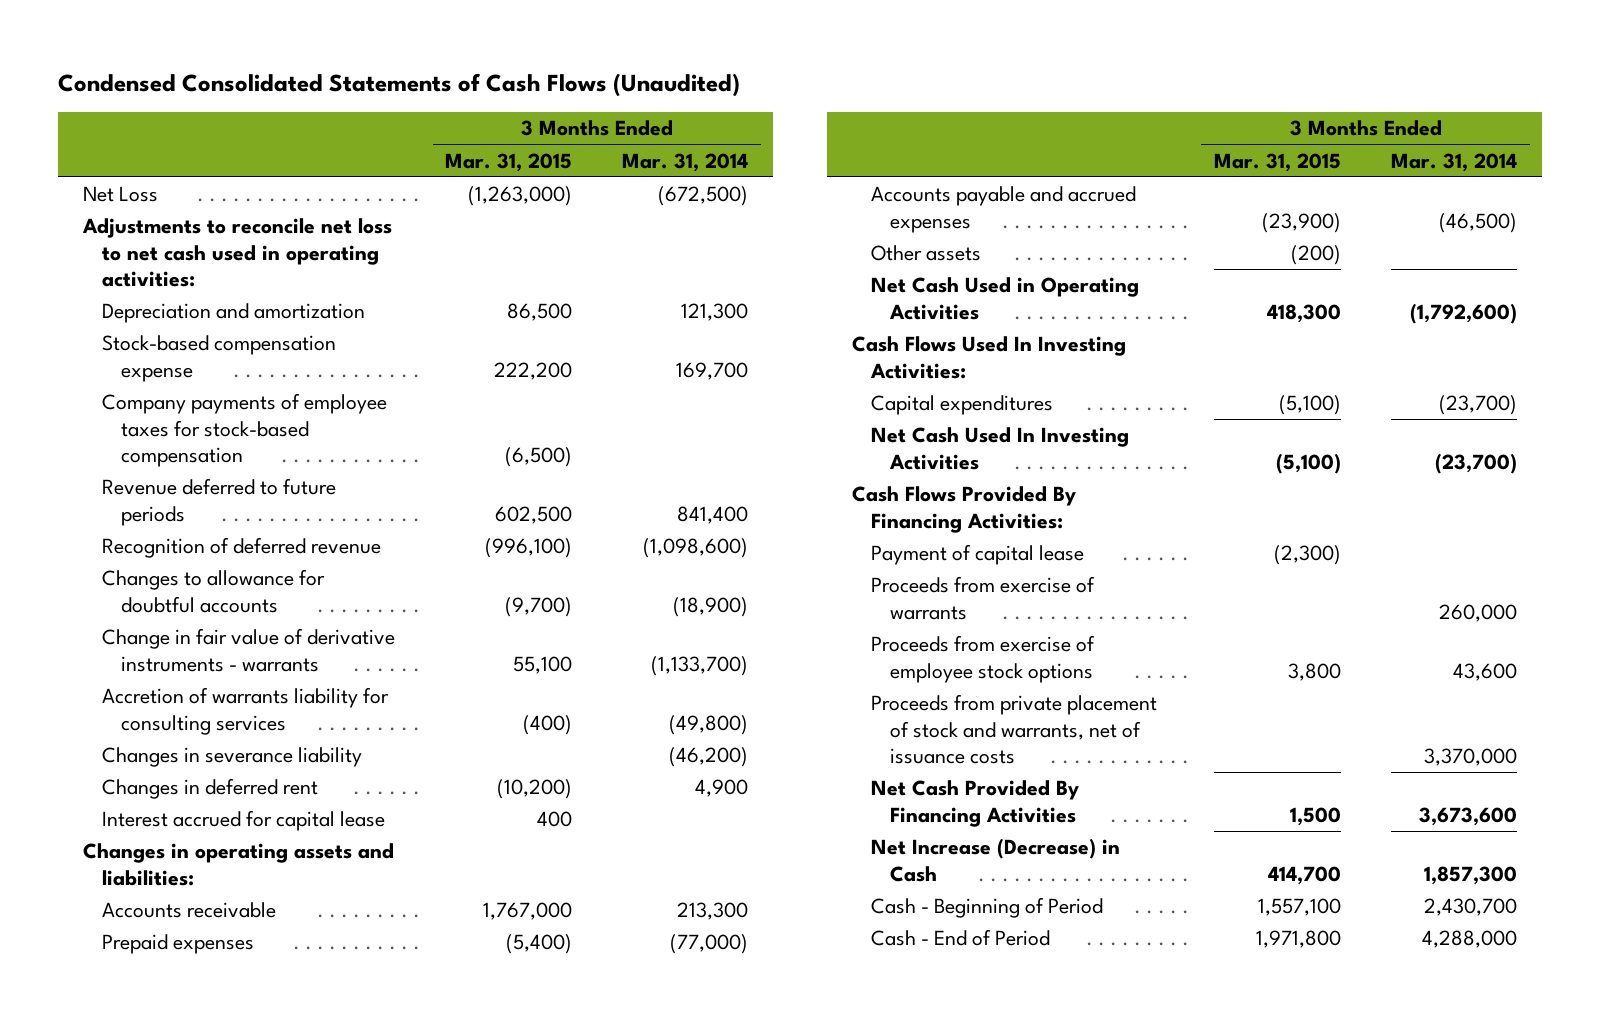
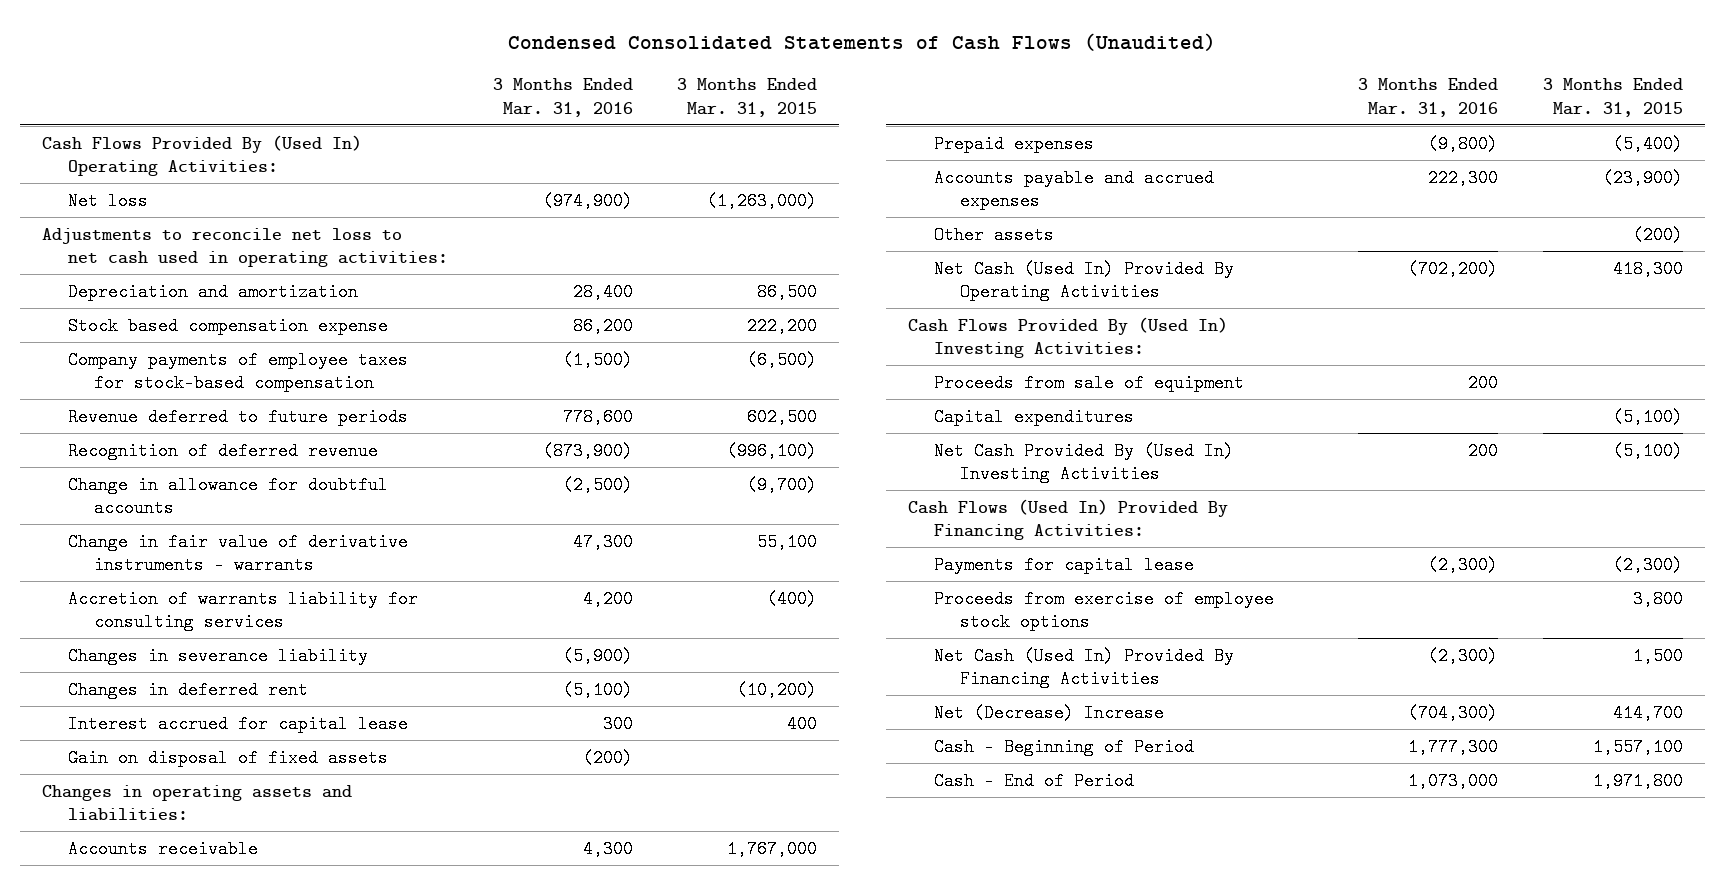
[622,152,749,172] Mar. 31, 2014 -> none
none -> [492,78,633,117] 3 Months Ended Mar. 31, 2016
none -> [42,134,363,176] Cash Flows Provided By (Used In) Operating Activities:
[82,186,158,203] Net Loss -> [68,191,149,210] Net loss
[102,335,337,382] Stock-based compensation expense -> [68,316,389,335] Stock based compensation expense
[102,569,326,613] Changes to allowance for doubtful accounts -> [68,475,389,517] Change in allowance for doubtful accounts
none -> [68,748,389,767] Gain on disposal of fixed assets
[870,277,1139,320] Net Cash Used in Operating Activities -> [933,259,1234,301] Net Cash (Used In) Provided By Operating Activities
[851,336,1126,379] Cash Flows Used In Investing Activities: -> [907,316,1228,358] Cash Flows Provided By (Used In) Investing Activities:
none -> [933,373,1244,392] Proceeds from sale of equipment
[870,576,1095,620] Proceeds from exercise of warrants -> none
[870,427,1129,470] Net Cash Used In Investing Activities -> [933,441,1234,483] Net Cash Provided By (Used In) Investing Activities
[851,486,1076,533] Cash Flows Provided By Financing Activities: -> [907,498,1228,540] Cash Flows (Used In) Provided By Financing Activities:
[870,544,1084,566] Payment of capital lease -> [933,555,1194,574] Payments for capital lease
[870,694,1157,765] Proceeds from private placement of stock and warrants, net of issuance costs -> none
[870,780,1079,827] Net Cash Provided By Financing Activities -> [933,646,1234,688] Net Cash (Used In) Provided By Financing Activities
[870,838,1120,882] Net Increase (Decrease) in Cash -> [933,703,1164,722] Net (Decrease) Increase

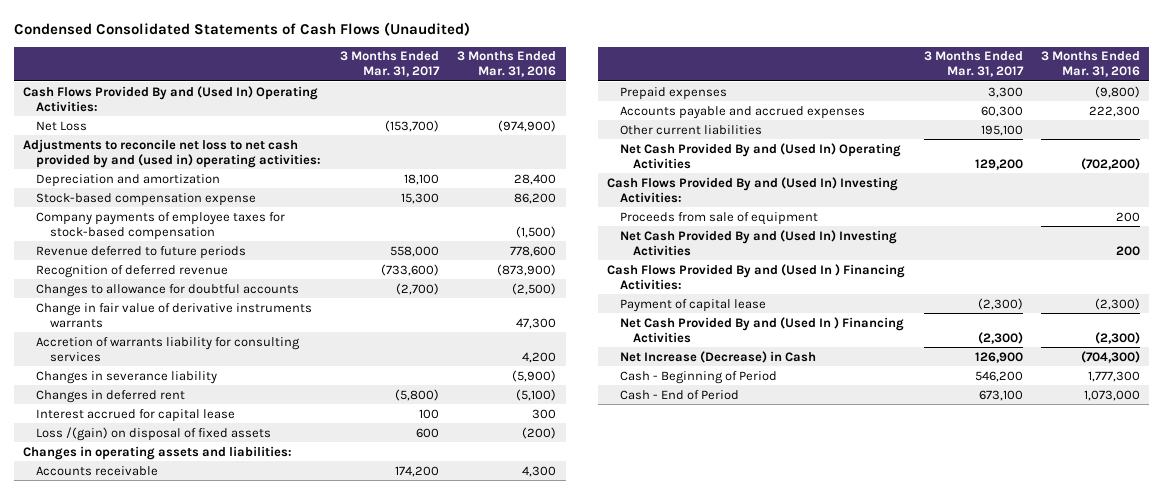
[677,78,818,117] 3 Months Ended Mar. 31, 2015 -> none
none -> [339,51,440,78] 3 Months Ended Mar. 31, 2017
[42,134,363,176] Cash Flows Provided By (Used In) Operating Activities: -> [23,85,319,112] Cash Flows Provided By and (Used In) Operating Activities:
[68,191,149,210] Net loss -> [36,120,88,131] Net Loss
[42,227,449,267] Adjustments to reconcile net loss to net cash used in operating activities: -> [23,138,322,168] Adjustments to reconcile net loss to net cash provided by and (used in) operating activities:
[68,316,389,335] Stock based compensation expense -> [36,192,257,206] Stock-based compensation expense
[68,475,389,517] Change in allowance for doubtful accounts -> [36,283,300,297] Changes to allowance for doubtful accounts
[68,532,409,574] Change in fair value of derivative instruments - warrants -> [36,302,313,328] Change in fair value of derivative instruments warrants
[68,748,389,767] Gain on disposal of fixed assets -> [36,426,272,441] Loss /(gain) on disposal of fixed assets
[933,225,1054,244] Other assets -> none
none -> [620,124,763,135] Other current liabilities
[933,259,1234,301] Net Cash (Used In) Provided By Operating Activities -> [620,142,902,169] Net Cash Provided By and (Used In) Operating Activities
[907,316,1228,358] Cash Flows Provided By (Used In) Investing Activities: -> [606,176,898,203] Cash Flows Provided By and (Used In) Investing Activities:
[933,407,1134,426] Capital expenditures -> none
[933,589,1274,631] Proceeds from exercise of employee stock options -> none
[933,441,1234,483] Net Cash Provided By (Used In) Investing Activities -> [620,229,898,256] Net Cash Provided By and (Used In) Investing Activities
[907,498,1228,540] Cash Flows (Used In) Provided By Financing Activities: -> [606,263,905,290] Cash Flows Provided By and (Used In ) Financing Activities:
[933,555,1194,574] Payments for capital lease -> [620,298,767,312] Payment of capital lease
[933,646,1234,688] Net Cash (Used In) Provided By Financing Activities -> [620,316,905,343] Net Cash Provided By and (Used In ) Financing Activities
[933,703,1164,722] Net (Decrease) Increase -> [620,350,817,363] Net Increase (Decrease) in Cash

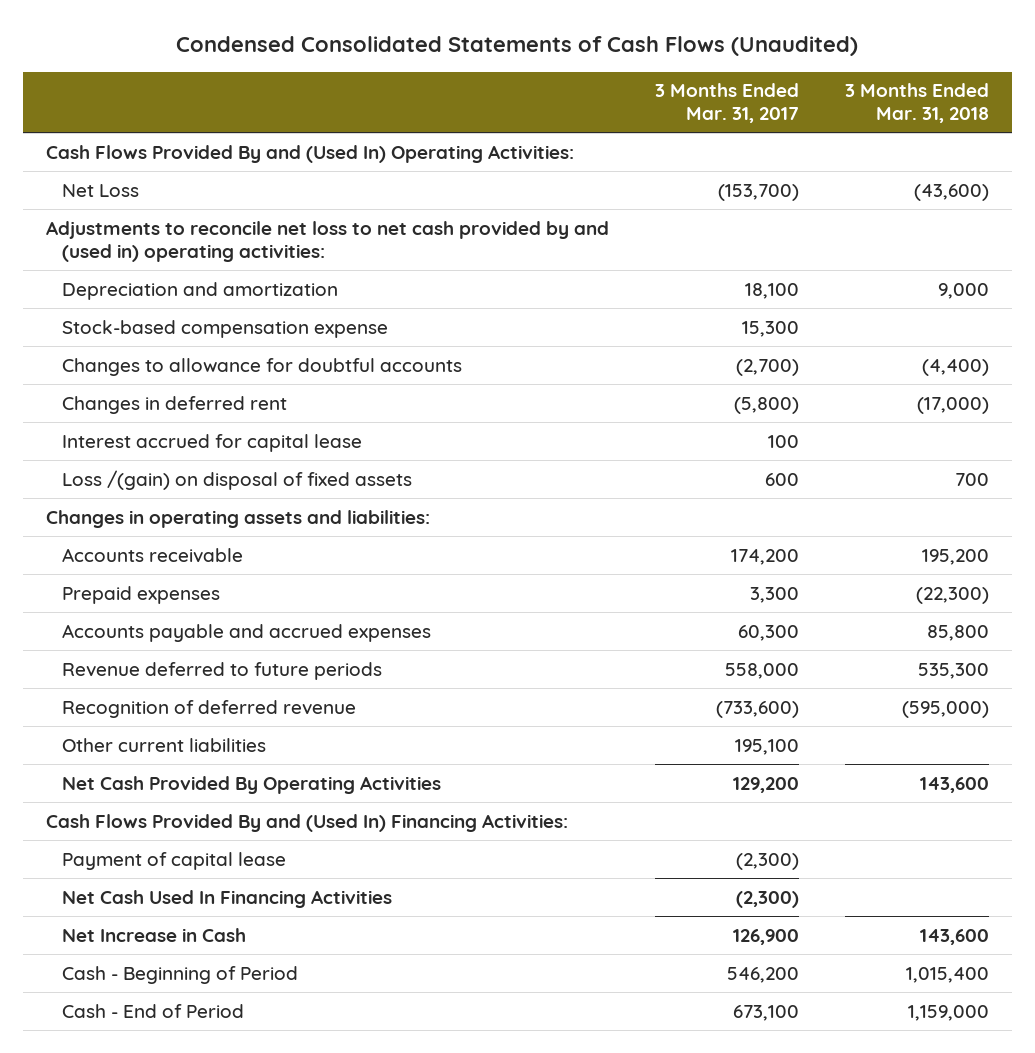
[457,51,557,78] 3 Months Ended Mar. 31, 2016 -> none
none -> [845,83,990,124] 3 Months Ended Mar. 31, 2018
[36,211,286,240] Company payments of employee taxes for stock-based compensation -> none
[36,302,313,328] Change in fair value of derivative instruments warrants -> none
[36,336,301,362] Accretion of warrants liability for consulting services -> none
[36,370,218,384] Changes in severance liability -> none
[36,245,247,259] Revenue deferred to future periods -> [62,661,383,680] Revenue deferred to future periods
[36,264,229,278] Recognition of deferred revenue -> [62,699,357,718] Recognition of deferred revenue
[606,176,898,203] Cash Flows Provided By and (Used In) Investing Activities: -> none
[620,211,819,225] Proceeds from sale of equipment -> none
[620,229,898,256] Net Cash Provided By and (Used In) Investing Activities -> none
[620,142,902,169] Net Cash Provided By and (Used In) Operating Activities -> [62,775,442,794] Net Cash Provided By Operating Activities
[606,263,905,290] Cash Flows Provided By and (Used In ) Financing Activities: -> [45,813,568,832] Cash Flows Provided By and (Used In) Financing Activities:
[620,316,905,343] Net Cash Provided By and (Used In ) Financing Activities -> [62,889,393,908] Net Cash Used In Financing Activities
[620,350,817,363] Net Increase (Decrease) in Cash -> [62,927,247,942] Net Increase in Cash

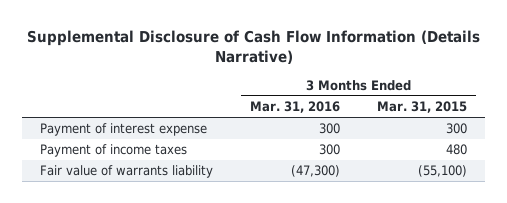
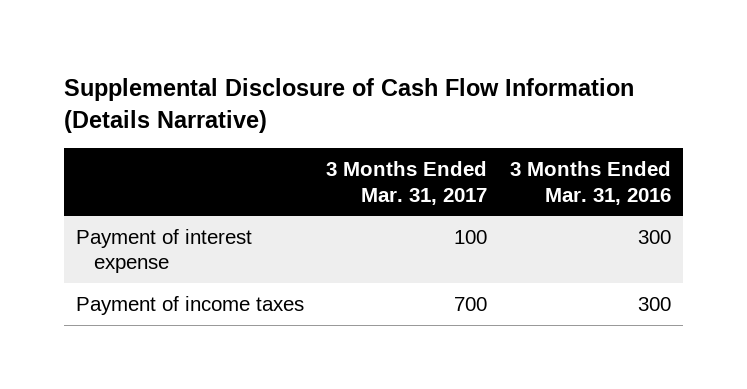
[377,101,468,114] Mar. 31, 2015 -> none
none -> [326,161,488,205] 3 Months Ended Mar. 31, 2017
[40,165,214,179] Fair value of warrants liability -> none

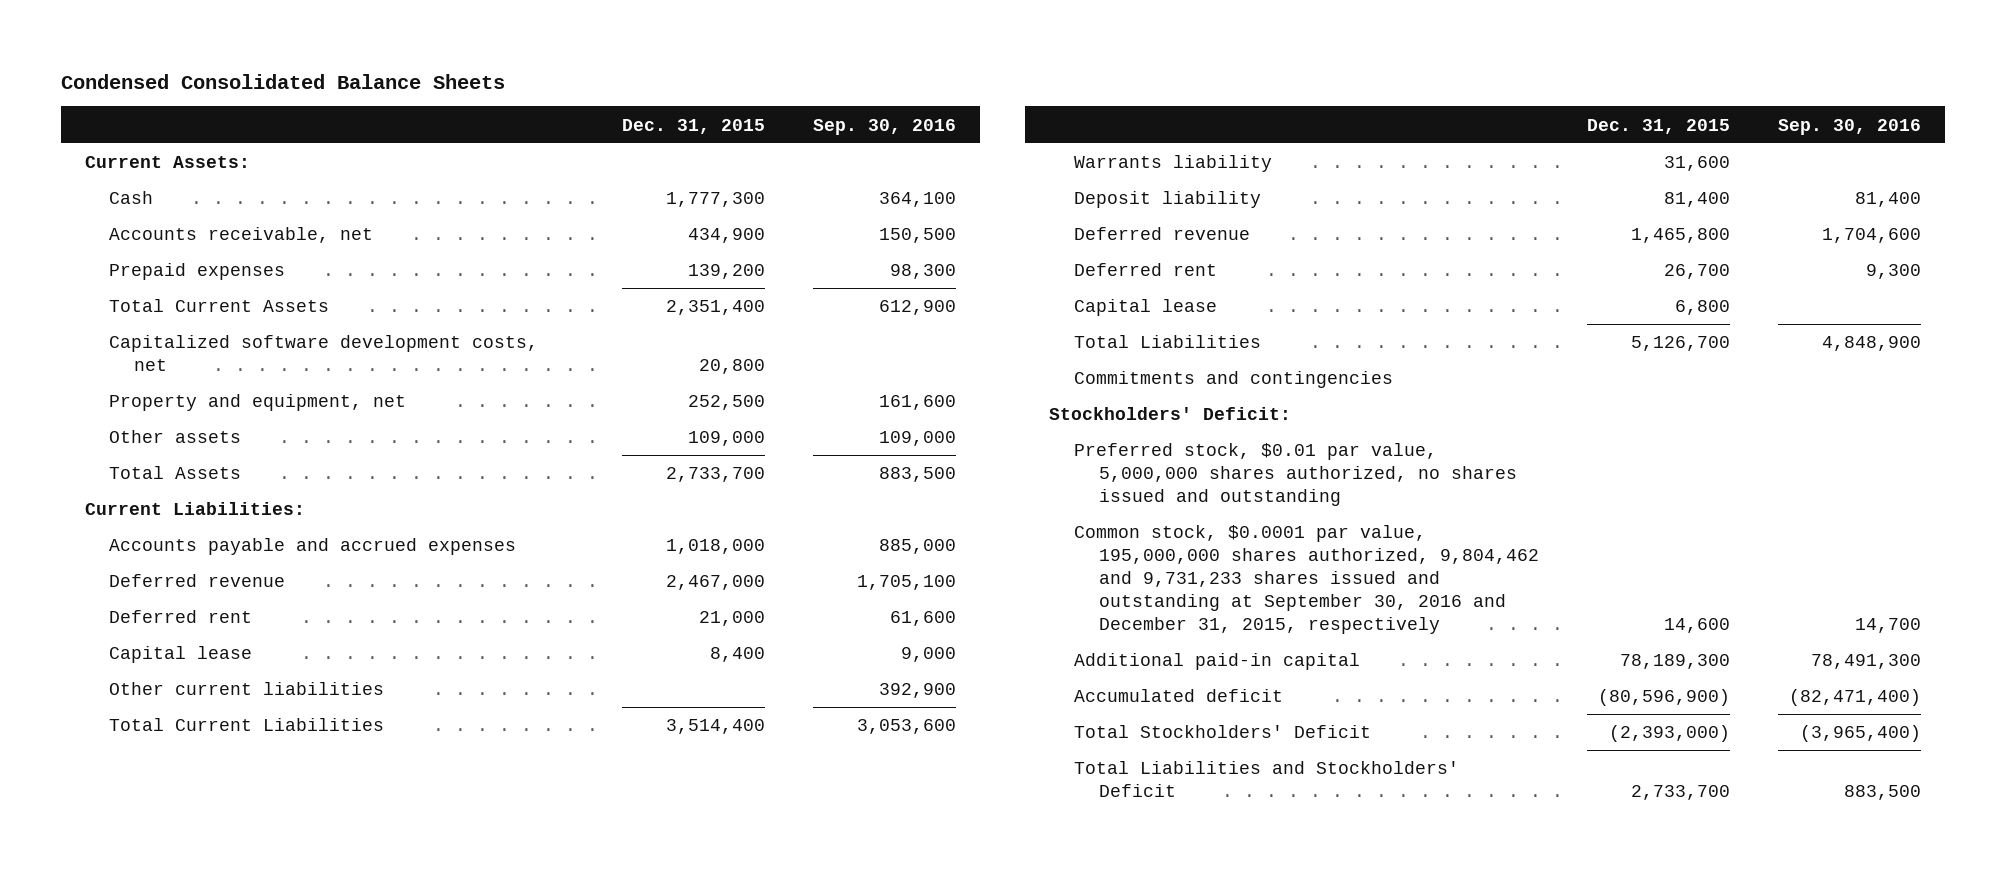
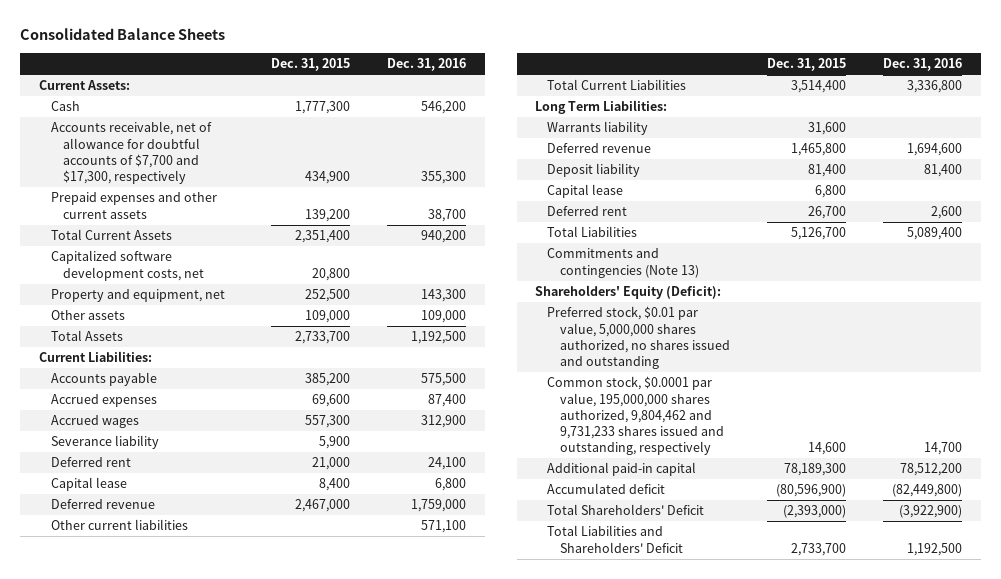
[60,73,505,89] Condensed Consolidated Balance Sheets -> [20,27,226,40] Consolidated Balance Sheets
[813,118,957,135] Sep. 30, 2016 -> none
none -> [387,57,467,71] Dec. 31, 2016
[109,227,374,244] Accounts receivable, net -> [51,121,213,185] Accounts receivable, net of allowance for doubtful accounts of $7,700 and $17,300, respectively
[109,263,286,281] Prepaid expenses -> [51,192,218,219] Prepaid expenses and other current assets
[109,538,517,556] Accounts payable and accrued expenses -> none
none -> [51,372,158,387] Accounts payable
none -> [51,394,158,408] Accrued expenses
none -> [51,415,140,429] Accrued wages
none -> [51,435,160,450] Severance liability
[109,574,286,588] Deferred revenue -> [51,499,156,510] Deferred revenue
none -> [535,100,668,115] Long Term Liabilities:
[1073,191,1261,209] Deposit liability -> [547,163,641,178] Deposit liability
[1073,263,1217,277] Deferred rent -> [547,206,628,217] Deferred rent
[1073,371,1393,389] Commitments and contingencies -> [547,248,699,278] Commitments and contingencies (Note 13)
[1049,407,1292,421] Stockholders' Deficit: -> [535,285,722,300] Shareholders' Equity (Deficit):
[1073,525,1539,634] Common stock, $0.0001 par value, 195,000,000 shares authorized, 9,804,462 and 9,731,233 shares issued and outstanding at September 30, 2016 and December 31, 2015, respectively -> [547,376,724,456] Common stock, $0.0001 par value, 195,000,000 shares authorized, 9,804,462 and 9,731,233 shares issued and outstanding, respectively
[1073,725,1371,739] Total Stockholders' Deficit -> [547,504,705,516] Total Shareholders' Deficit
[1073,761,1459,798] Total Liabilities and Stockholders' Deficit -> [547,525,683,553] Total Liabilities and Shareholders' Deficit

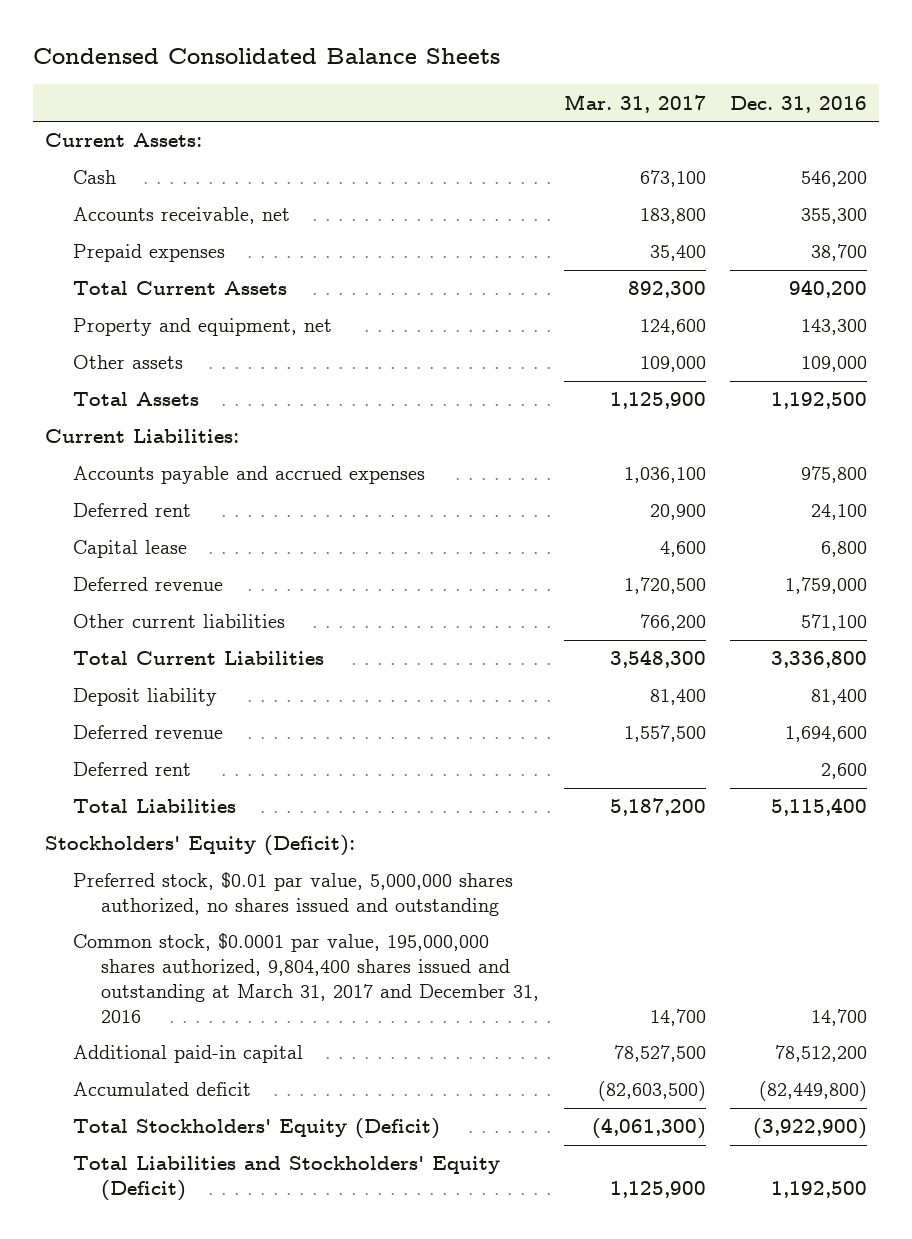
[20,27,226,40] Consolidated Balance Sheets -> [32,48,500,65] Condensed Consolidated Balance Sheets
[270,57,350,71] Dec. 31, 2015 -> none
none -> [563,93,706,113] Mar. 31, 2017
[51,121,213,185] Accounts receivable, net of allowance for doubtful accounts of $7,700 and $17,300, respectively -> [73,207,291,225] Accounts receivable, net
[51,192,218,219] Prepaid expenses and other current assets -> [73,244,226,263] Prepaid expenses
[51,250,205,281] Capitalized software development costs, net -> none
[51,372,158,387] Accounts payable -> none
[51,394,158,408] Accrued expenses -> none
[51,415,140,429] Accrued wages -> none
[51,435,160,450] Severance liability -> none
none -> [73,466,426,485] Accounts payable and accrued expenses
[535,100,668,115] Long Term Liabilities: -> none
[547,121,649,136] Warrants liability -> none
[547,184,624,199] Capital lease -> none
[547,143,652,154] Deferred revenue -> [73,725,224,740] Deferred revenue
[547,248,699,278] Commitments and contingencies (Note 13) -> none
[907,227,963,241] 5,089,400 -> [771,798,868,817] 5,115,400
[535,285,722,300] Shareholders' Equity (Deficit): -> [44,835,355,857] Stockholders' Equity (Deficit):
[547,376,724,456] Common stock, $0.0001 par value, 195,000,000 shares authorized, 9,804,462 and 9,731,233 shares issued and outstanding, respectively -> [73,933,540,1023] Common stock, $0.0001 par value, 195,000,000 shares authorized, 9,804,400 shares issued and outstanding at March 31, 2017 and December 31, 2016
[547,504,705,516] Total Shareholders' Deficit -> [73,1118,441,1140] Total Stockholders' Equity (Deficit)
[547,525,683,553] Total Liabilities and Shareholders' Deficit -> [73,1156,501,1202] Total Liabilities and Stockholders' Equity (Deficit)

